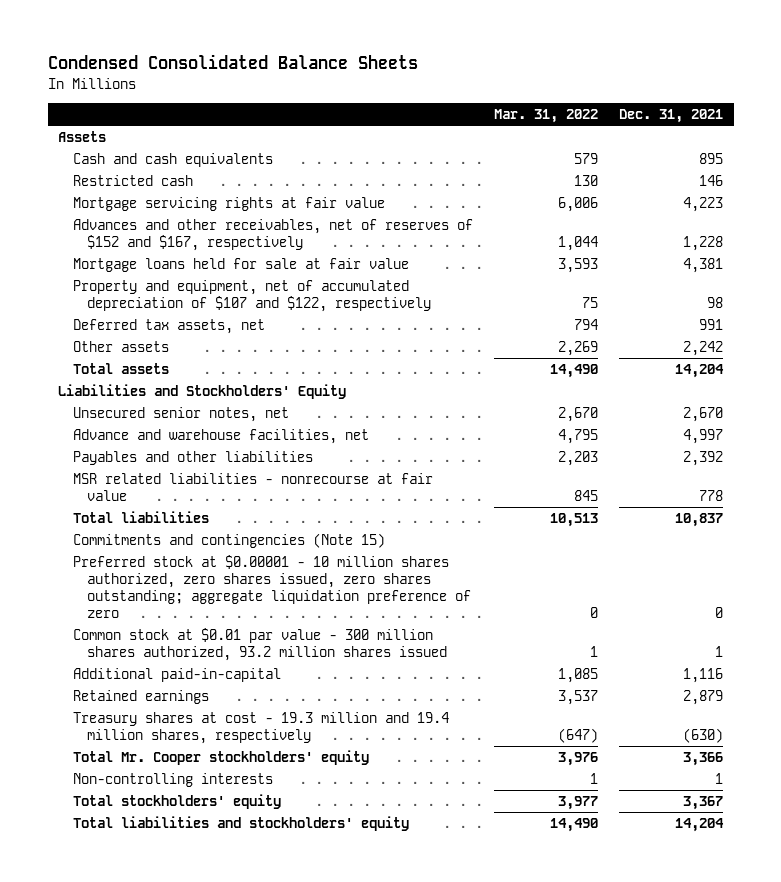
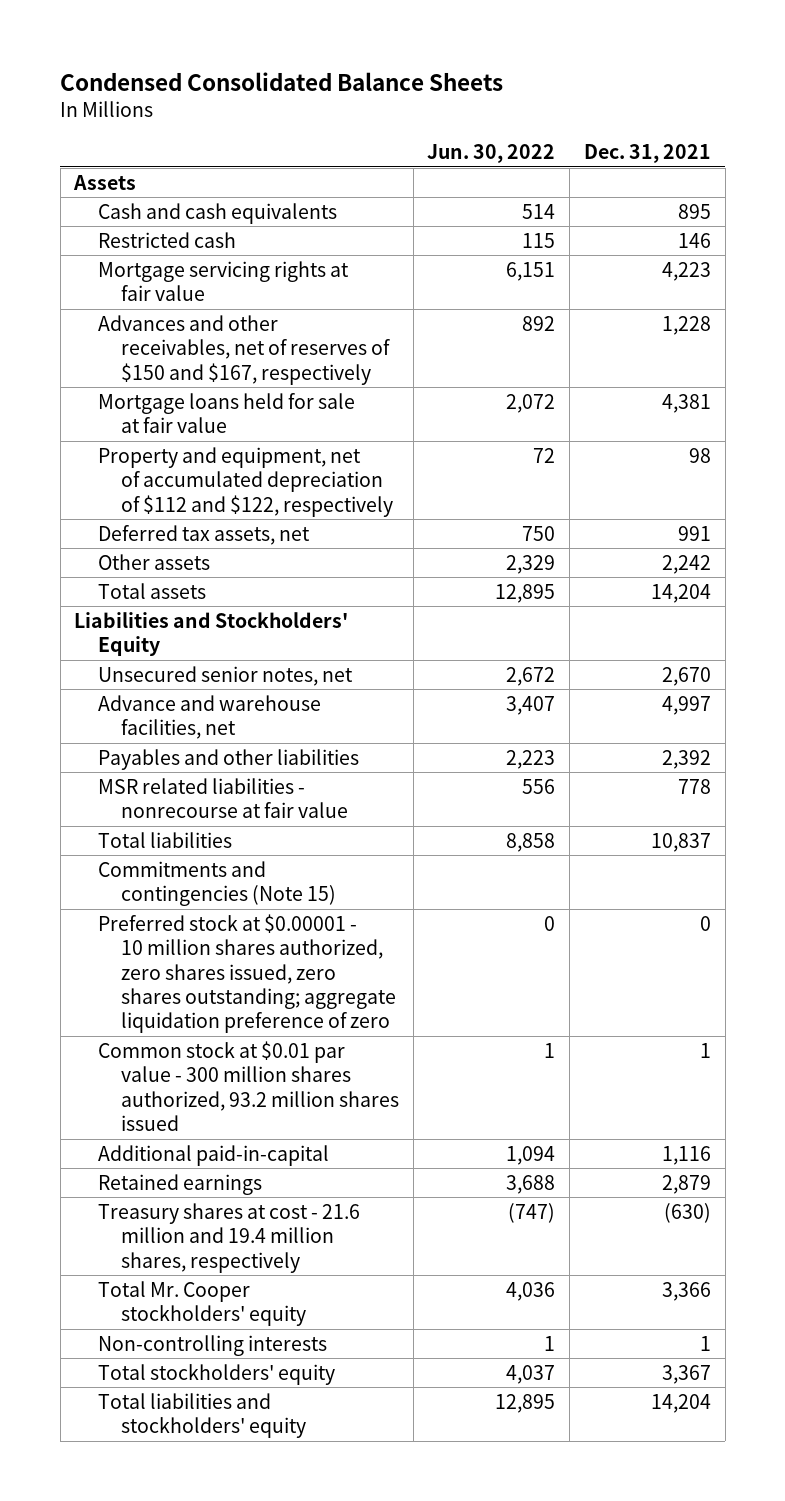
[493,108,598,123] Mar. 31, 2022 -> none
none -> [427,144,556,164] Jun. 30, 2022
[72,219,473,252] Advances and other receivables, net of reserves of $152 and $167, respectively -> [97,314,390,385] Advances and other receivables, net of reserves of $150 and $167, respectively
[72,280,431,313] Property and equipment, net of accumulated depreciation of $107 and $122, respectively -> [97,446,393,517] Property and equipment, net of accumulated depreciation of $112 and $122, respectively
[72,712,449,745] Treasury shares at cost - 19.3 million and 19.4 million shares, respectively -> [97,1202,360,1273] Treasury shares at cost - 21.6 million and 19.4 million shares, respectively

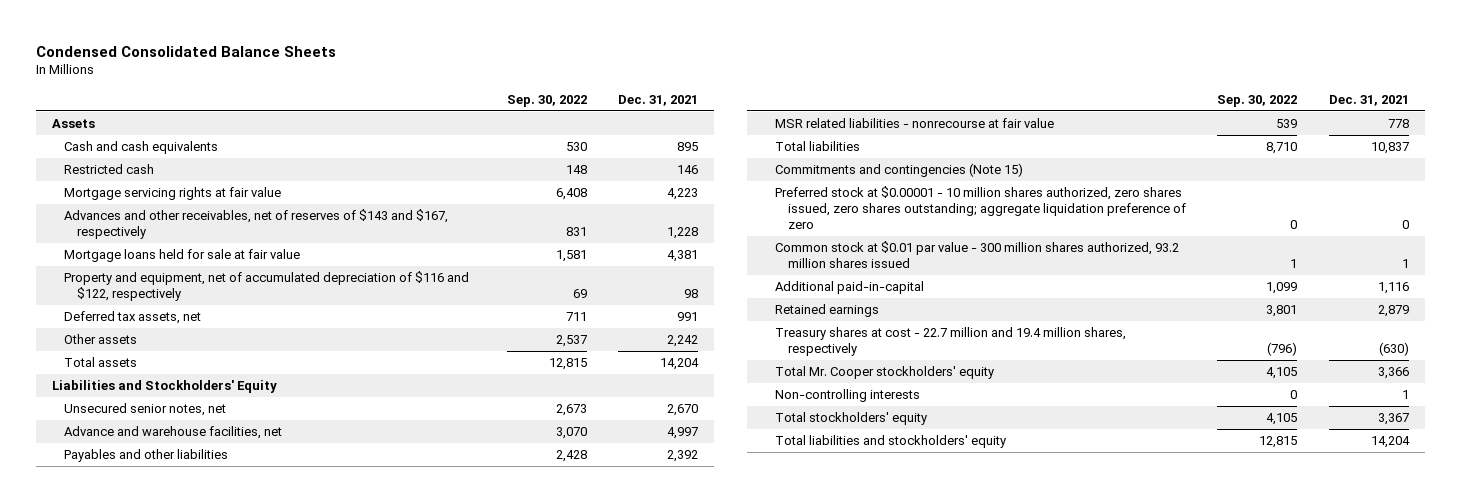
[427,144,556,164] Jun. 30, 2022 -> none
none -> [506,94,587,107] Sep. 30, 2022
[97,314,390,385] Advances and other receivables, net of reserves of $150 and $167, respectively -> [64,209,449,240] Advances and other receivables, net of reserves of $143 and $167, respectively
[97,446,393,517] Property and equipment, net of accumulated depreciation of $112 and $122, respectively -> [64,271,470,302] Property and equipment, net of accumulated depreciation of $116 and $122, respectively
[97,1202,360,1273] Treasury shares at cost - 21.6 million and 19.4 million shares, respectively -> [775,327,1127,357] Treasury shares at cost - 22.7 million and 19.4 million shares, respectively

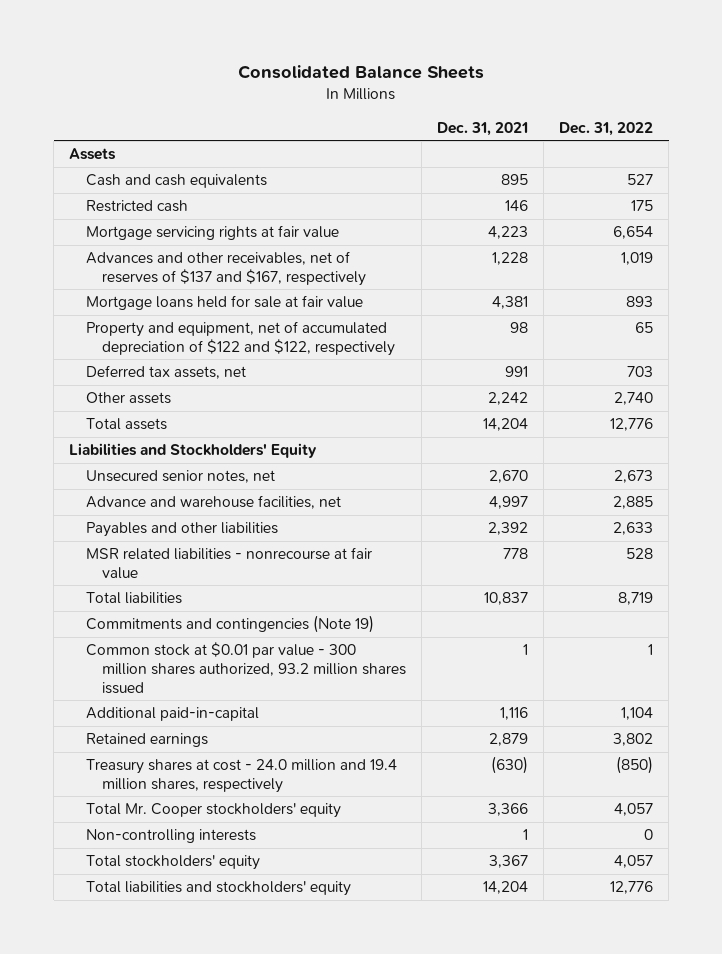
[36,45,337,57] Condensed Consolidated Balance Sheets -> [238,64,485,79] Consolidated Balance Sheets
[506,94,587,107] Sep. 30, 2022 -> none
none -> [559,121,654,136] Dec. 31, 2022
[64,209,449,240] Advances and other receivables, net of reserves of $143 and $167, respectively -> [85,251,366,286] Advances and other receivables, net of reserves of $137 and $167, respectively
[64,271,470,302] Property and equipment, net of accumulated depreciation of $116 and $122, respectively -> [85,321,395,356] Property and equipment, net of accumulated depreciation of $122 and $122, respectively
[775,186,1186,230] Preferred stock at $0.00001 - 10 million shares authorized, zero shares issued, zero shares outstanding; aggregate liquidation preference of zero -> none
[775,163,1024,178] Commitments and contingencies (Note 15) -> [85,615,374,634] Commitments and contingencies (Note 19)
[775,327,1127,357] Treasury shares at cost - 22.7 million and 19.4 million shares, respectively -> [85,759,397,793] Treasury shares at cost - 24.0 million and 19.4 million shares, respectively

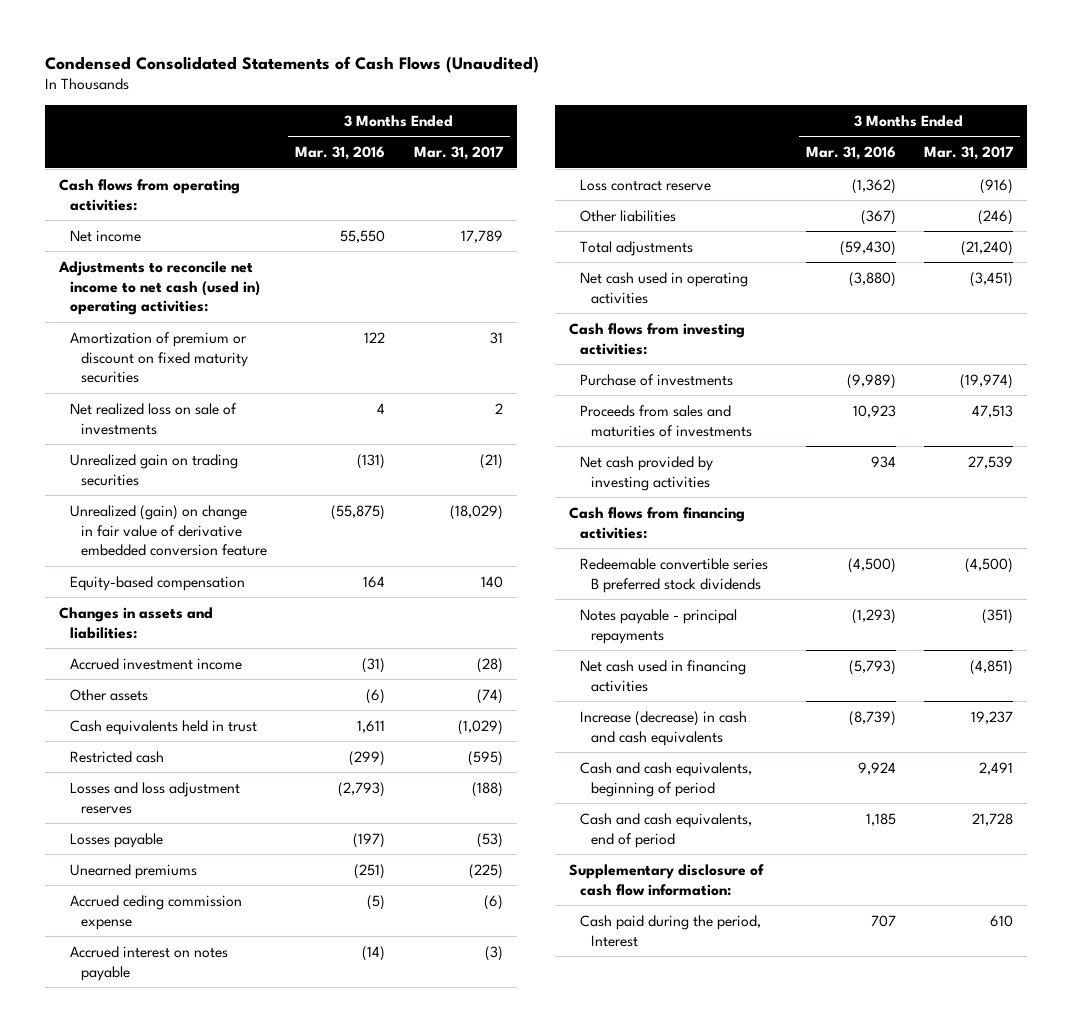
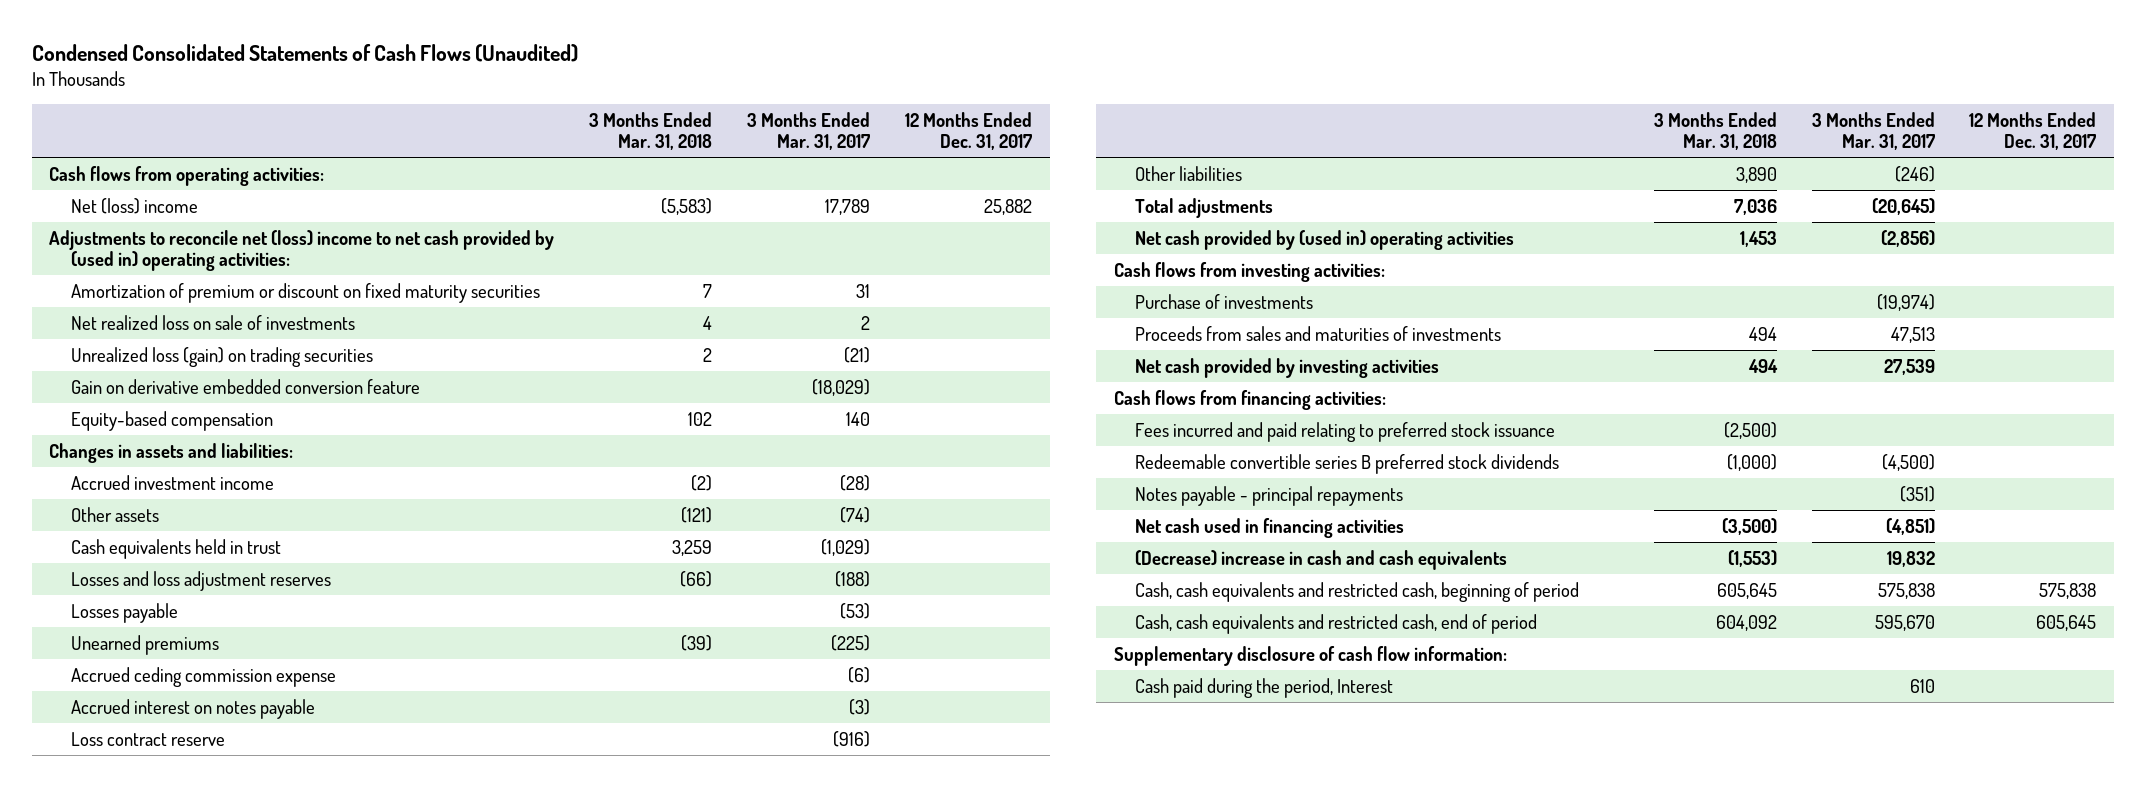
[295,145,386,160] Mar. 31, 2016 -> none
none -> [589,111,713,151] 3 Months Ended Mar. 31, 2018
none -> [905,111,1033,151] 12 Months Ended Dec. 31, 2017
[69,229,141,242] Net income -> [70,197,198,214] Net (loss) income
[57,260,260,316] Adjustments to reconcile net income to net cash (used in) operating activities: -> [49,229,555,271] Adjustments to reconcile net (loss) income to net cash provided by (used in) operating activities:
[69,453,238,486] Unrealized gain on trading securities -> [70,346,373,367] Unrealized loss (gain) on trading securities
[69,504,267,557] Unrealized (gain) on change in fair value of derivative embedded conversion feature -> [70,378,420,394] Gain on derivative embedded conversion feature
[69,750,164,763] Restricted cash -> none
[960,240,1013,256] (21,240) -> [1871,197,1935,215] (20,645)
[580,271,749,304] Net cash used in operating activities -> [1134,229,1514,250] Net cash provided by (used in) operating activities
[969,271,1013,287] (3,451) -> [1880,229,1935,247] (2,856)
none -> [1134,421,1555,442] Fees incurred and paid relating to preferred stock issuance
[580,710,748,746] Increase (decrease) in cash and cash equivalents -> [1134,549,1507,570] (Decrease) increase in cash and cash equivalents
[970,710,1013,724] 19,237 -> [1886,550,1935,567] 19,832
[580,761,753,797] Cash and cash equivalents, beginning of period -> [1134,581,1579,602] Cash, cash equivalents and restricted cash, beginning of period
[978,761,1013,775] 2,491 -> [1877,582,1935,599] 575,838
[580,812,753,848] Cash and cash equivalents, end of period -> [1134,613,1537,634] Cash, cash equivalents and restricted cash, end of period
[971,812,1013,826] 21,728 -> [1874,614,1935,631] 595,670

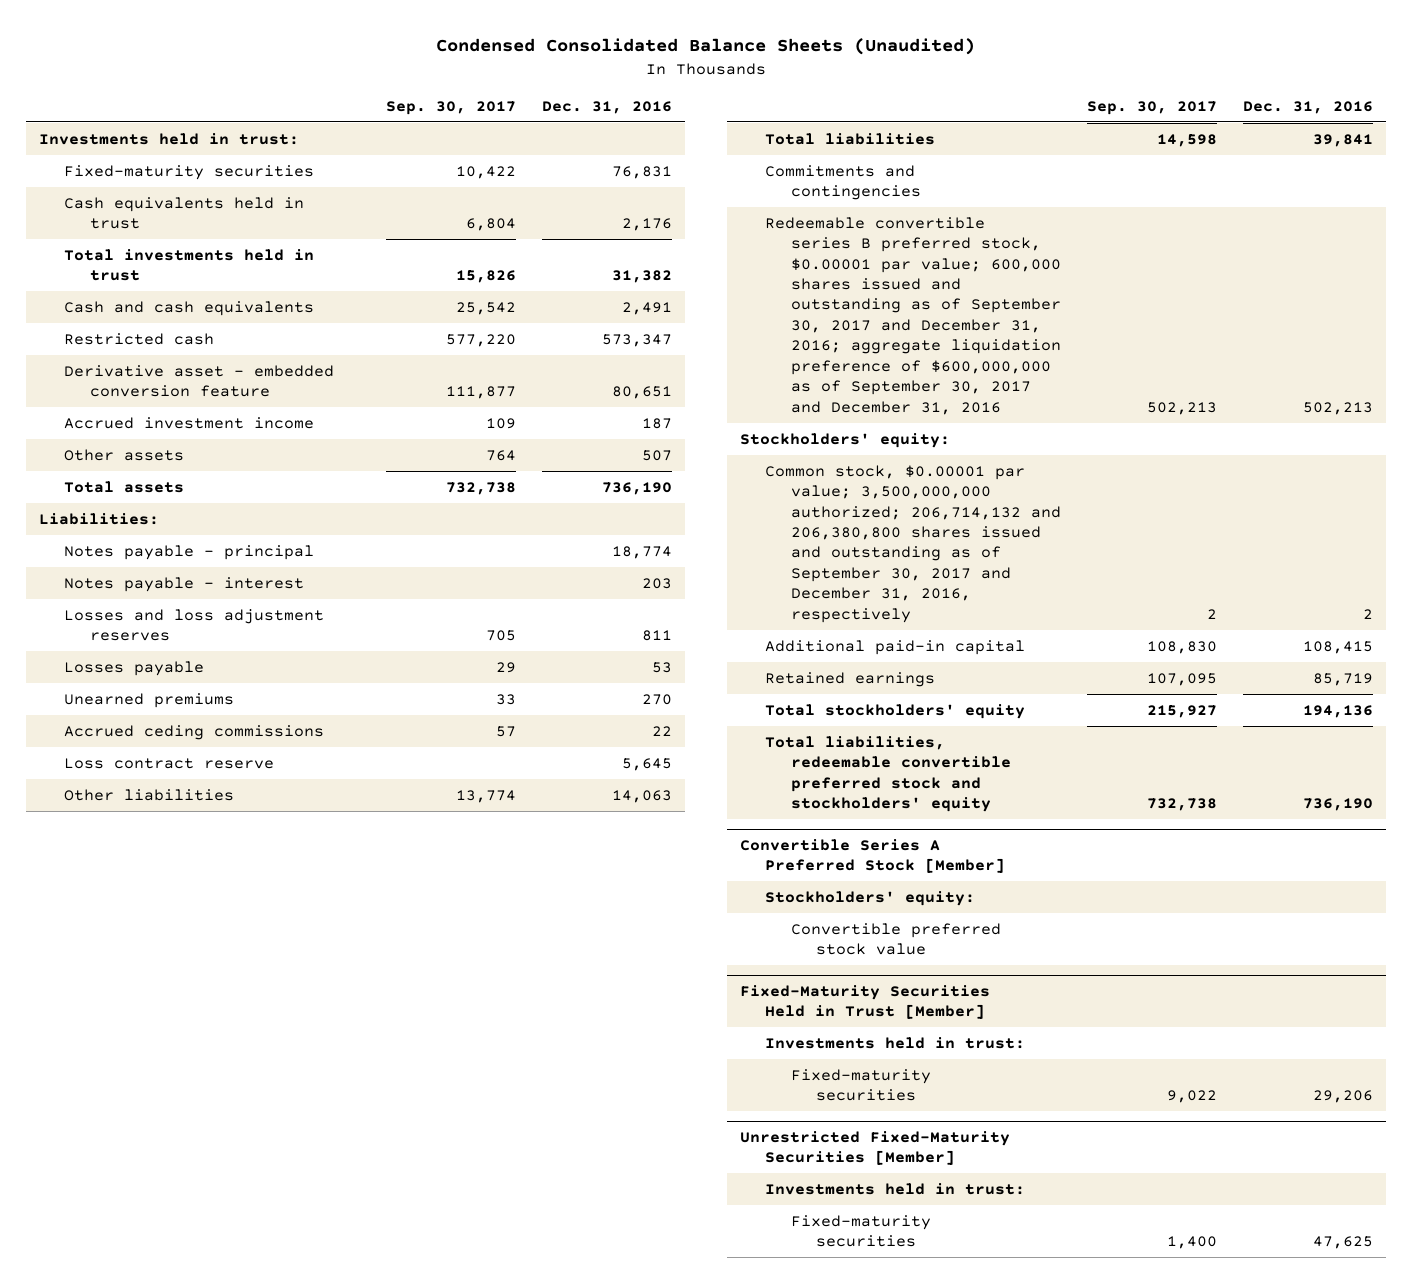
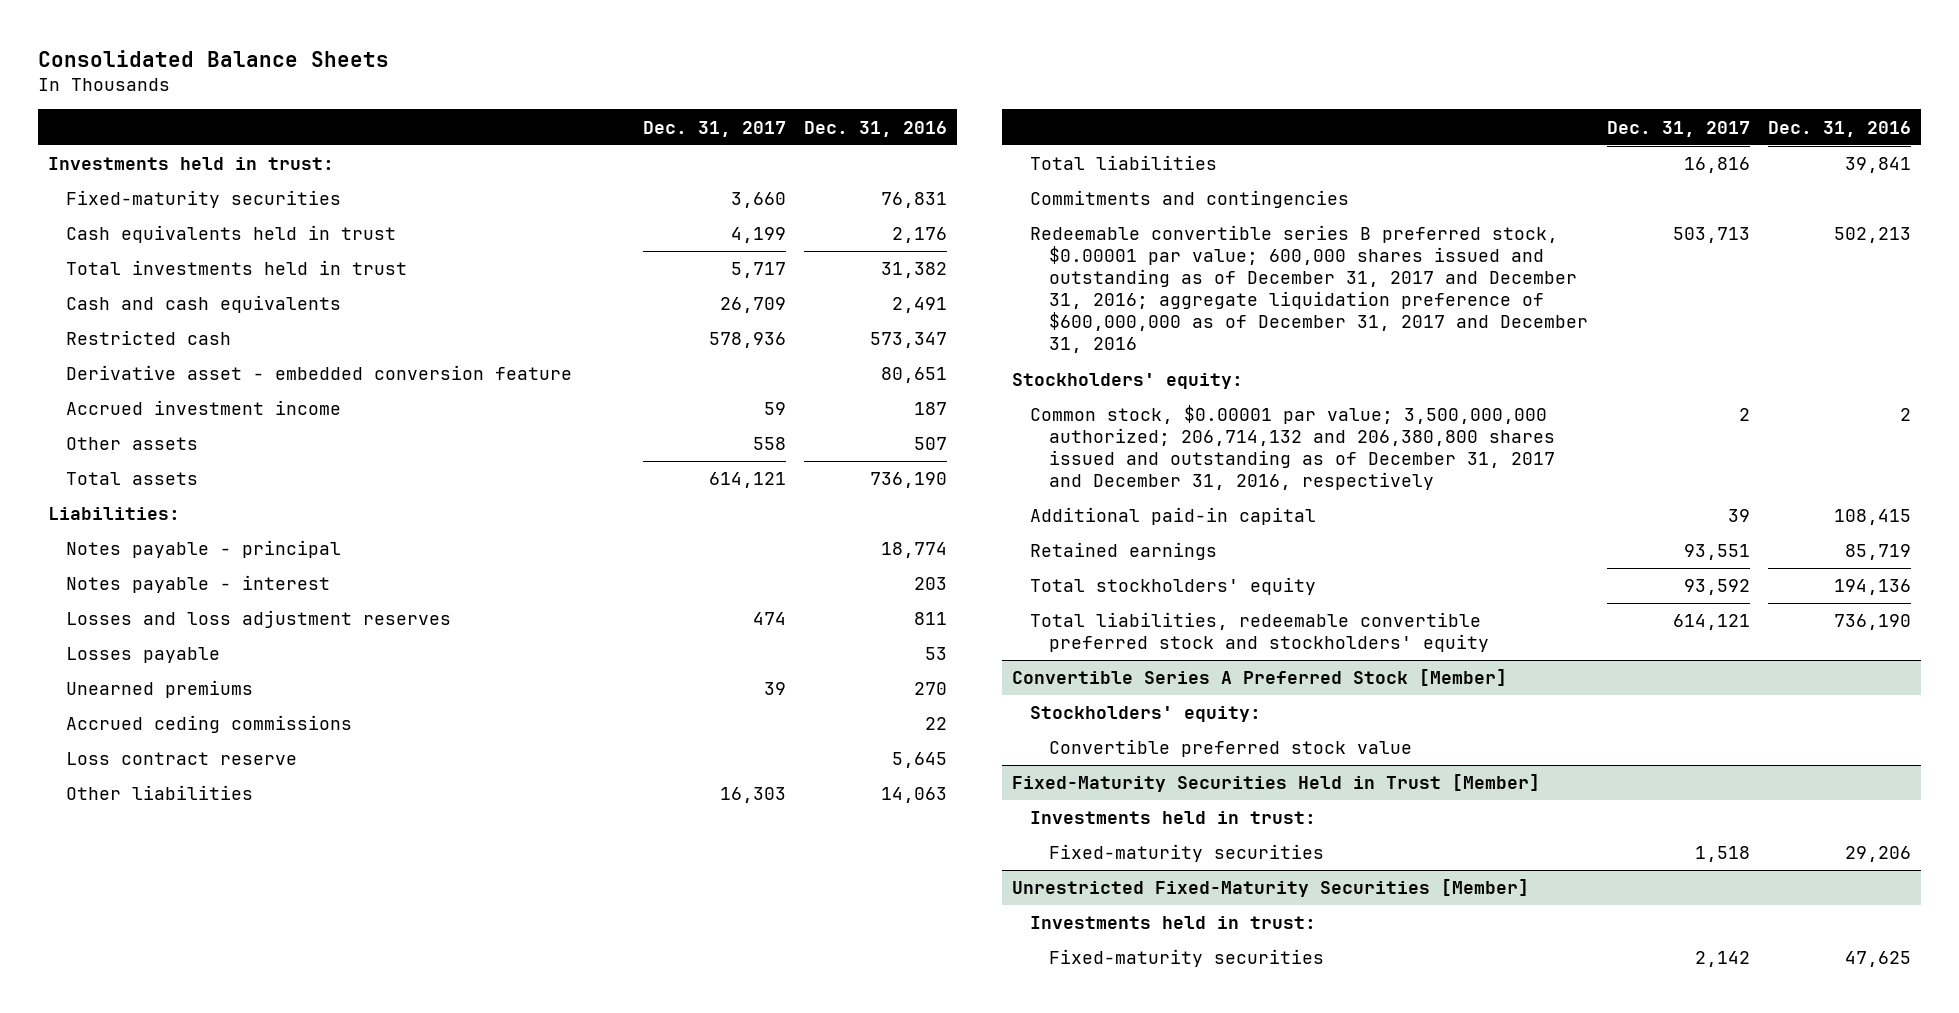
[435,38,975,56] Condensed Consolidated Balance Sheets (Unaudited) -> [38,49,390,67] Consolidated Balance Sheets
[385,101,516,116] Sep. 30, 2017 -> none
none -> [642,120,786,137] Dec. 31, 2017
[765,216,1061,415] Redeemable convertible series B preferred stock, $0.00001 par value; 600,000 shares issued and outstanding as of September 30, 2017 and December 31, 2016; aggregate liquidation preference of $600,000,000 as of September 30, 2017 and December 31, 2016 -> [1030,225,1589,354] Redeemable convertible series B preferred stock, $0.00001 par value; 600,000 shares issued and outstanding as of December 31, 2017 and December 31, 2016; aggregate liquidation preference of $600,000,000 as of December 31, 2017 and December 31, 2016
[765,464,1061,623] Common stock, $0.00001 par value; 3,500,000,000 authorized; 206,714,132 and 206,380,800 shares issued and outstanding as of September 30, 2017 and December 31, 2016, respectively -> [1030,405,1556,491] Common stock, $0.00001 par value; 3,500,000,000 authorized; 206,714,132 and 206,380,800 shares issued and outstanding as of December 31, 2017 and December 31, 2016, respectively

